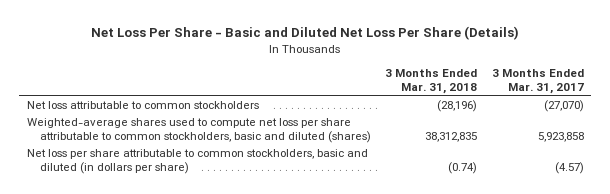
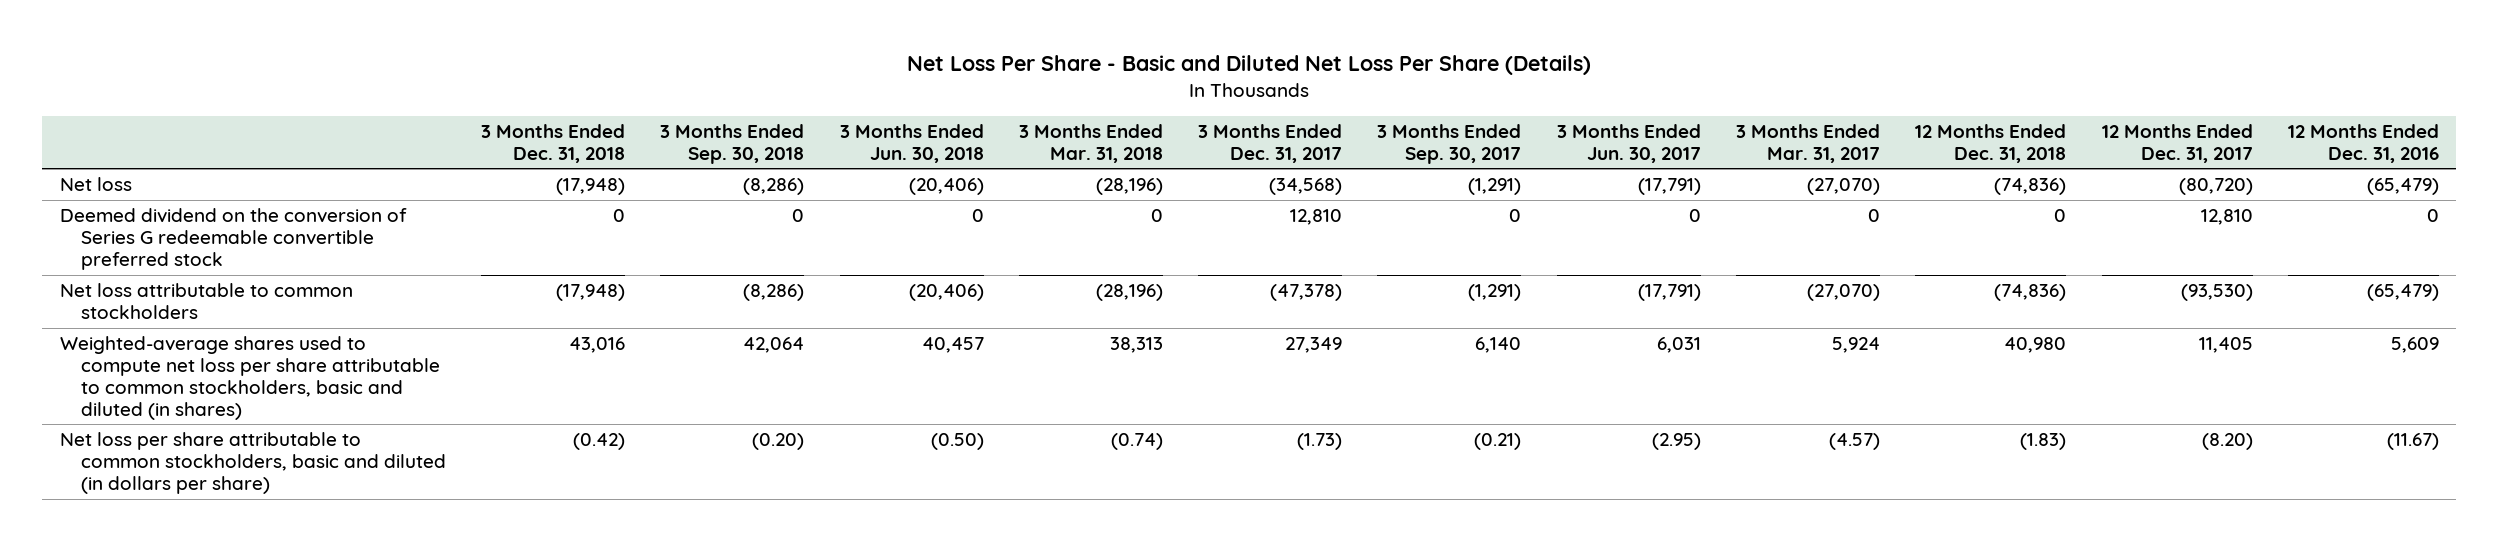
none -> [481,123,626,163] 3 Months Ended Dec. 31, 2018
none -> [660,123,805,164] 3 Months Ended Sep. 30, 2018
none -> [839,123,984,163] 3 Months Ended Jun. 30, 2018
none -> [1198,123,1343,163] 3 Months Ended Dec. 31, 2017
none -> [1377,123,1522,164] 3 Months Ended Sep. 30, 2017
none -> [1556,123,1701,163] 3 Months Ended Jun. 30, 2017
none -> [1915,123,2067,163] 12 Months Ended Dec. 31, 2018
none -> [2101,123,2253,163] 12 Months Ended Dec. 31, 2017
none -> [2287,123,2439,163] 12 Months Ended Dec. 31, 2016
none -> [59,177,132,192] Net loss
none -> [59,208,407,270] Deemed dividend on the conversion of Series G redeemable convertible preferred stock
[26,117,371,143] Weighted-average shares used to compute net loss per share attributable to common stockholders, basic and diluted (shares) -> [59,336,440,420] Weighted-average shares used to compute net loss per share attributable to common stockholders, basic and diluted (in shares)
[425,131,478,142] 38,312,835 -> [1109,337,1163,354] 38,313
[537,131,584,142] 5,923,858 -> [1832,337,1881,354] 5,924

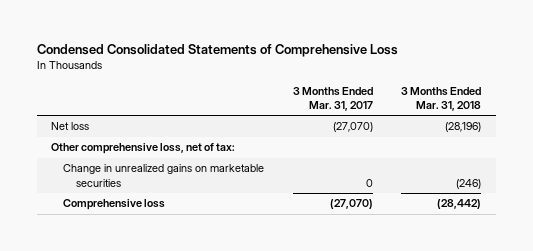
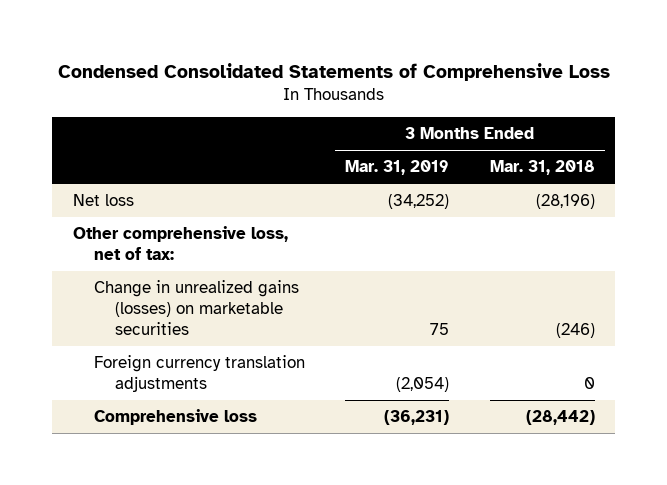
[292,86,373,111] 3 Months Ended Mar. 31, 2017 -> none
none -> [345,160,450,176] Mar. 31, 2019
[63,164,265,187] Change in unrealized gains on marketable securities -> [93,280,299,335] Change in unrealized gains (losses) on marketable securities
none -> [93,355,305,393] Foreign currency translation adjustments

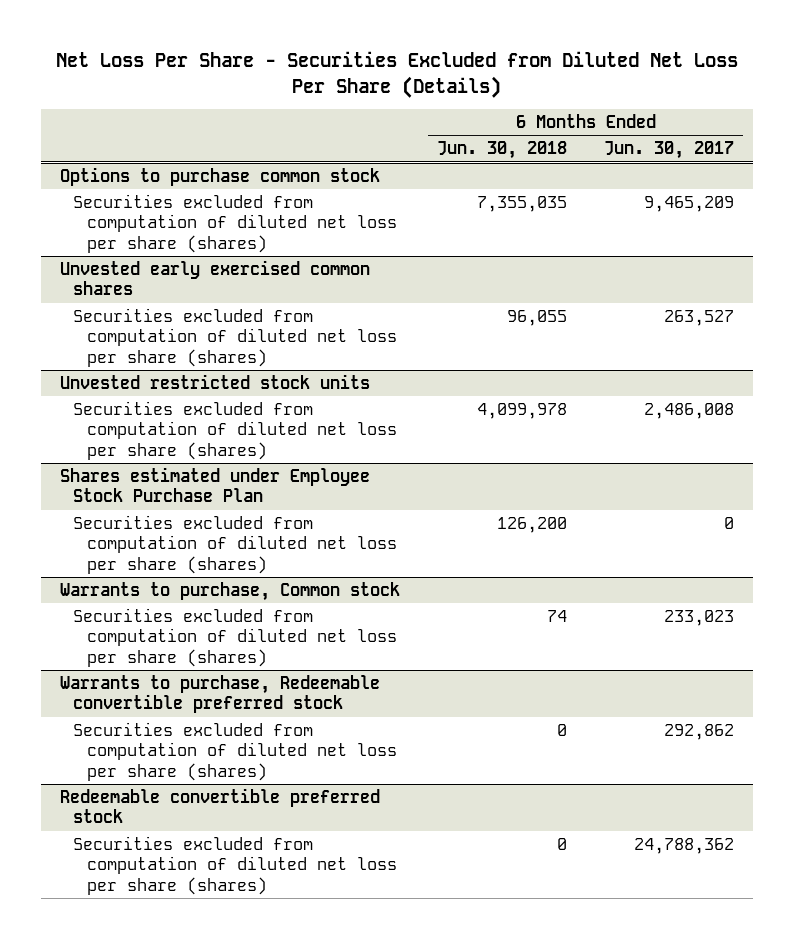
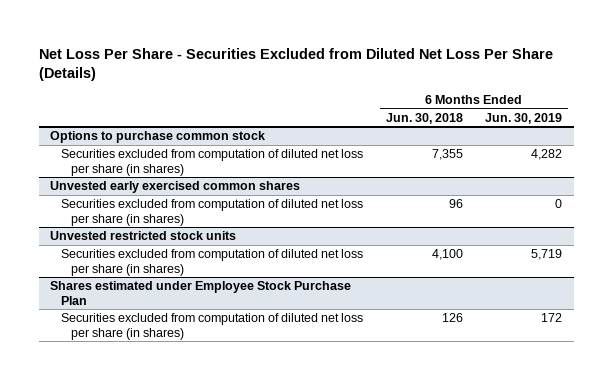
[604,141,735,160] Jun. 30, 2017 -> none
none -> [485,112,563,124] Jun. 30, 2019
[73,193,397,254] Securities excluded from computation of diluted net loss per share (shares) -> [60,149,363,176] Securities excluded from computation of diluted net loss per share (in shares)
[477,195,568,212] 7,355,035 -> [431,149,463,161] 7,355
[73,307,397,368] Securities excluded from computation of diluted net loss per share (shares) -> [60,199,363,226] Securities excluded from computation of diluted net loss per share (in shares)
[507,309,568,326] 96,055 -> [448,199,463,209] 96
[73,400,397,461] Securities excluded from computation of diluted net loss per share (shares) -> [60,249,363,276] Securities excluded from computation of diluted net loss per share (in shares)
[477,402,568,419] 4,099,978 -> [431,249,463,261] 4,100
[59,581,400,601] Warrants to purchase, Common stock -> none
[73,607,397,668] Securities excluded from computation of diluted net loss per share (shares) -> none
[59,674,380,714] Warrants to purchase, Redeemable convertible preferred stock -> none
[73,721,397,782] Securities excluded from computation of diluted net loss per share (shares) -> none
[59,787,380,824] Redeemable convertible preferred stock -> none
[73,835,397,896] Securities excluded from computation of diluted net loss per share (shares) -> none
[73,514,397,575] Securities excluded from computation of diluted net loss per share (shares) -> [60,313,363,340] Securities excluded from computation of diluted net loss per share (in shares)
[497,516,568,533] 126,200 -> [441,313,463,323] 126

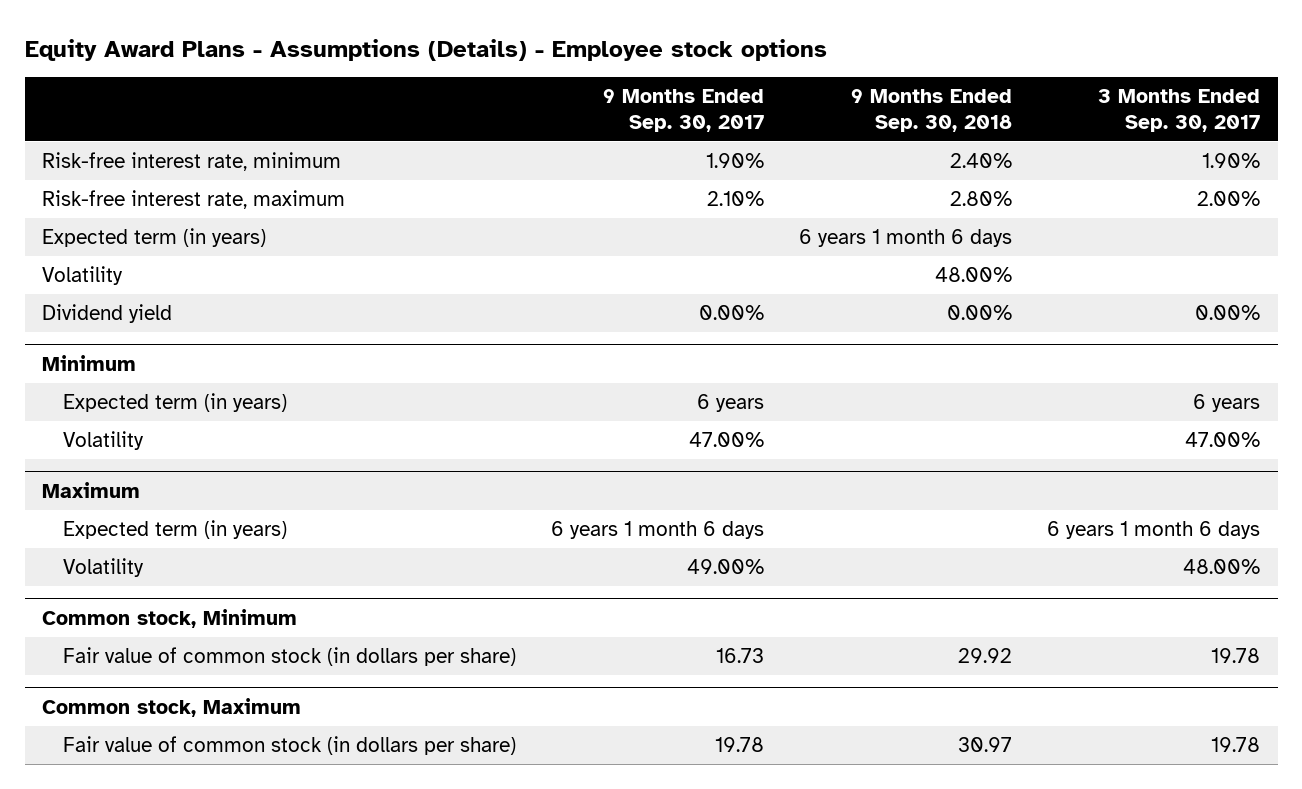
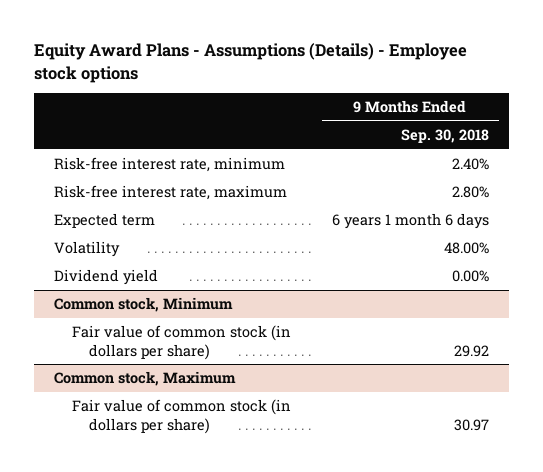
[602,89,764,132] 9 Months Ended Sep. 30, 2017 -> none
[1098,89,1261,132] 3 Months Ended Sep. 30, 2017 -> none
[42,227,267,247] Expected term (in years) -> [54,213,156,229] Expected term
[42,354,137,371] Minimum -> none
[62,392,287,412] Expected term (in years) -> none
[62,430,144,450] Volatility -> none
[42,481,141,498] Maximum -> none
[62,519,287,539] Expected term (in years) -> none
[62,557,144,577] Volatility -> none

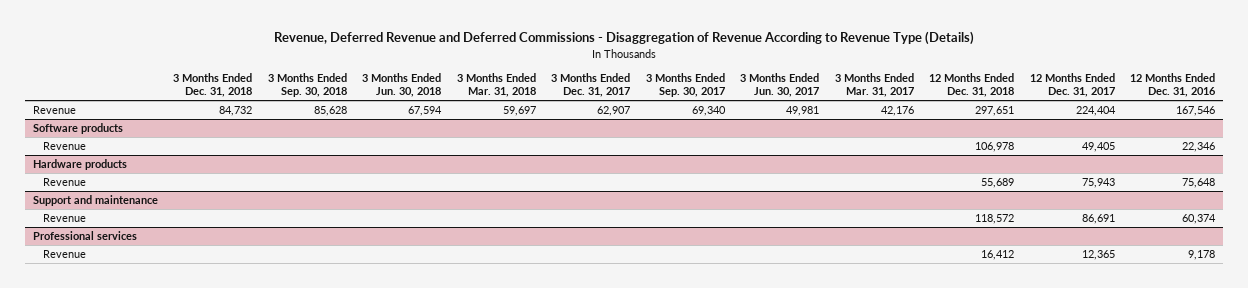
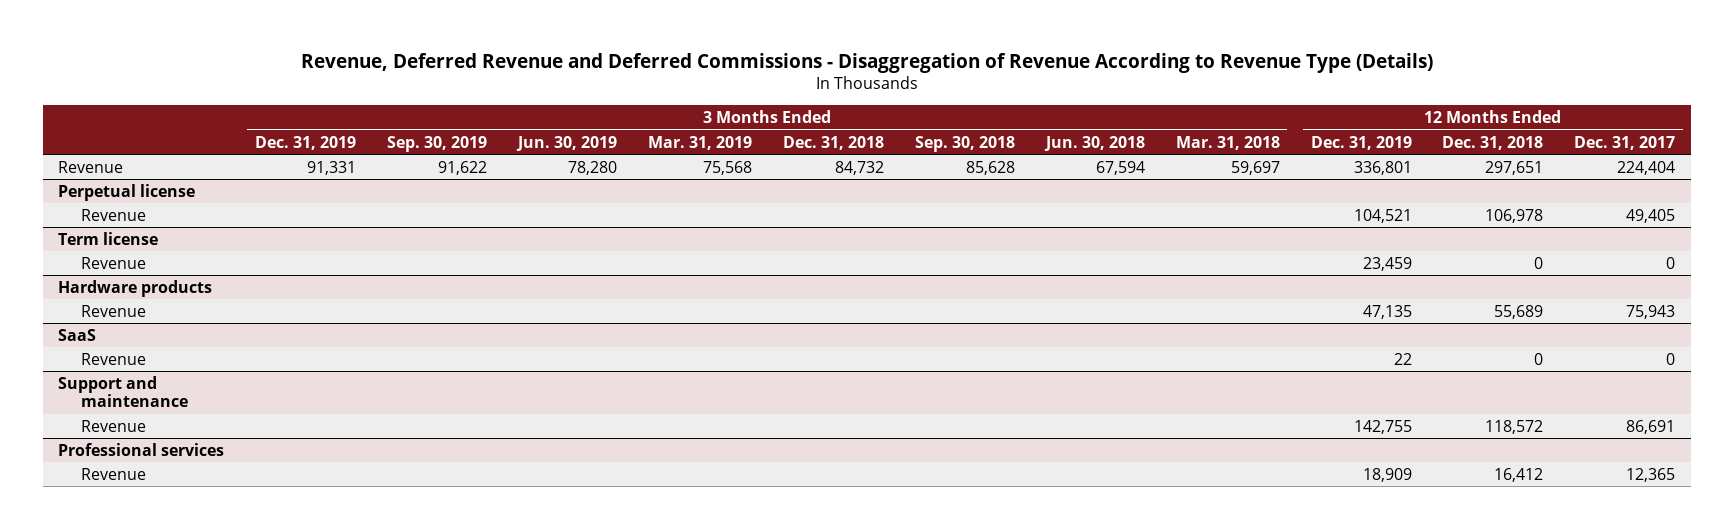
[551,72,631,98] 3 Months Ended Dec. 31, 2017 -> none
[645,72,725,98] 3 Months Ended Sep. 30, 2017 -> none
[740,72,820,98] 3 Months Ended Jun. 30, 2017 -> none
[834,72,914,98] 3 Months Ended Mar. 31, 2017 -> none
[1130,72,1217,98] 12 Months Ended Dec. 31, 2016 -> none
none -> [255,135,357,150] Dec. 31, 2019
none -> [387,135,488,152] Sep. 30, 2019
none -> [515,135,617,151] Jun. 30, 2019
none -> [647,135,752,150] Mar. 31, 2019
none -> [1310,135,1412,150] Dec. 31, 2019
[32,122,123,134] Software products -> [58,183,196,201] Perpetual license
none -> [58,231,159,245] Term license
none -> [80,256,146,269] Revenue
none -> [58,328,97,341] SaaS
none -> [80,352,146,365] Revenue

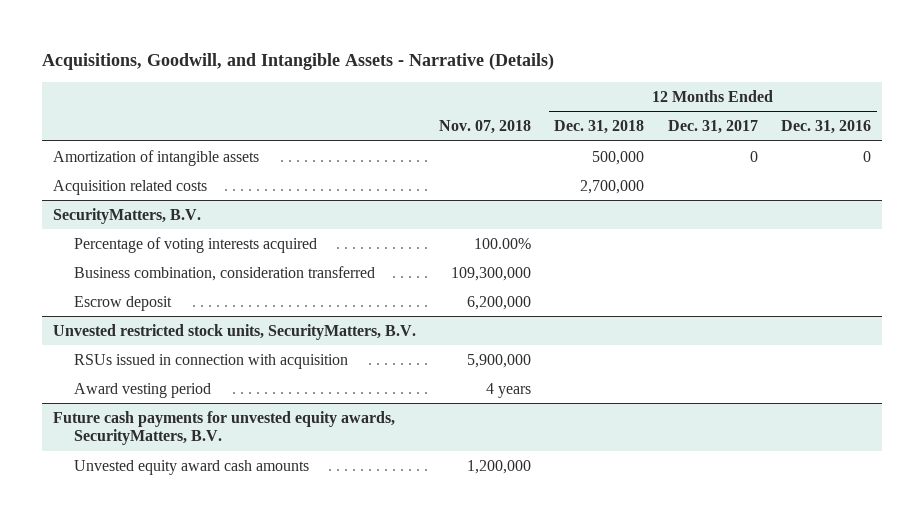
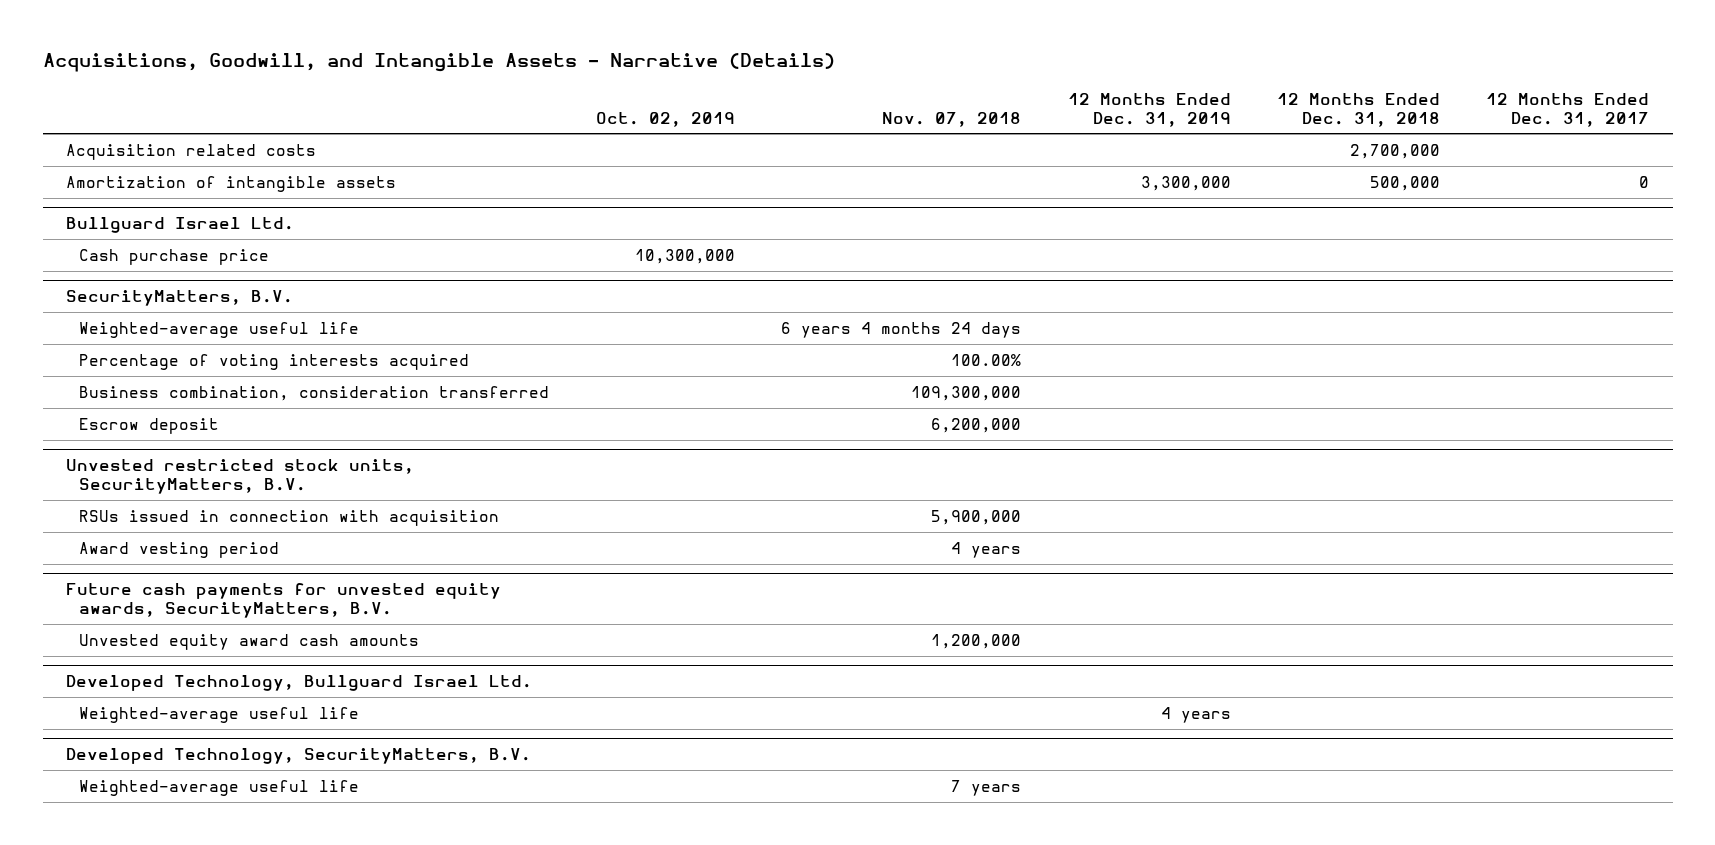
[780,120,871,135] Dec. 31, 2016 -> none
none -> [595,111,735,127] Oct. 02, 2019
none -> [1067,92,1231,127] 12 Months Ended Dec. 31, 2019
[53,149,260,166] Amortization of intangible assets -> [65,175,396,192] Amortization of intangible assets
none -> [65,217,294,234] Bullguard Israel Ltd.
none -> [79,248,270,265] Cash purchase price
none -> [79,321,360,338] Weighted-average useful life
none -> [65,675,532,692] Developed Technology, Bullguard Israel Ltd.
none -> [79,706,360,723] Weighted-average useful life
none -> [65,748,531,765] Developed Technology, SecurityMatters, B.V.
none -> [79,779,360,796] Weighted-average useful life

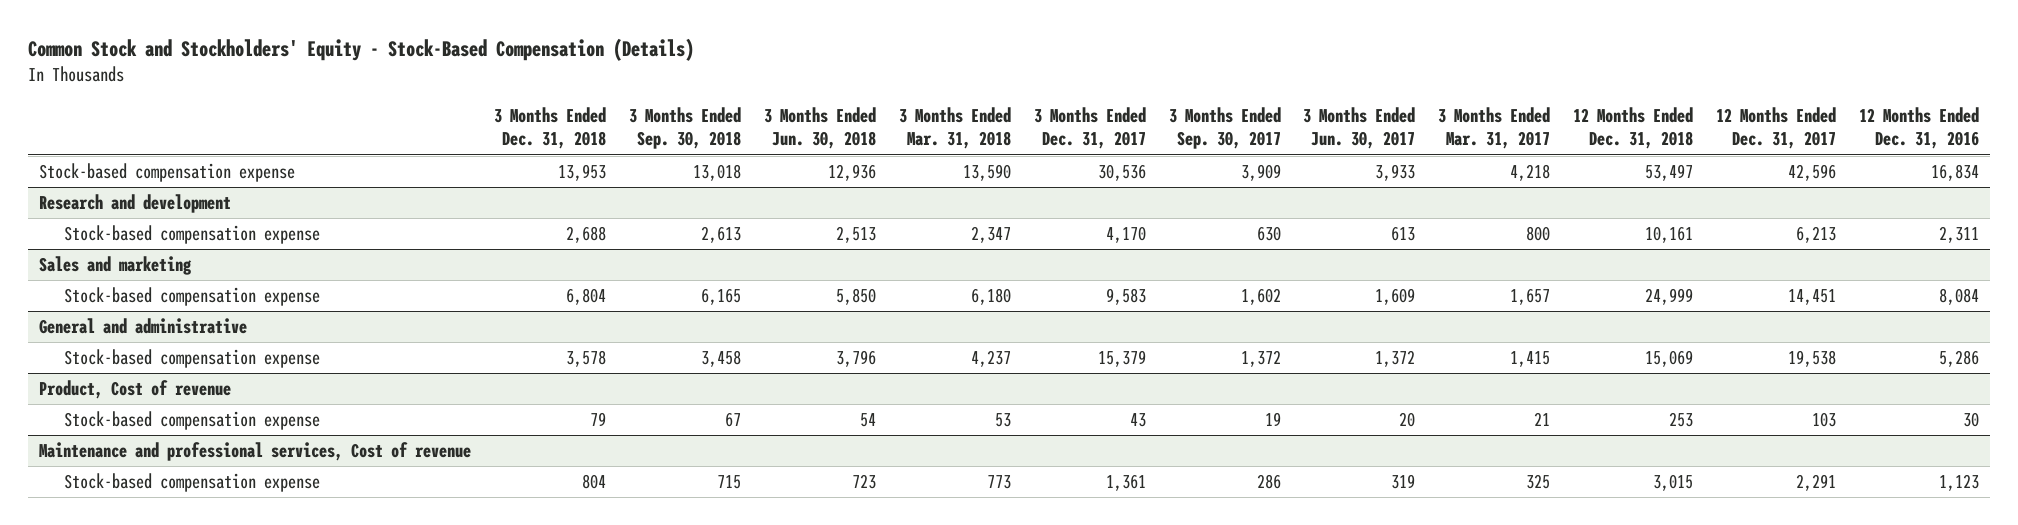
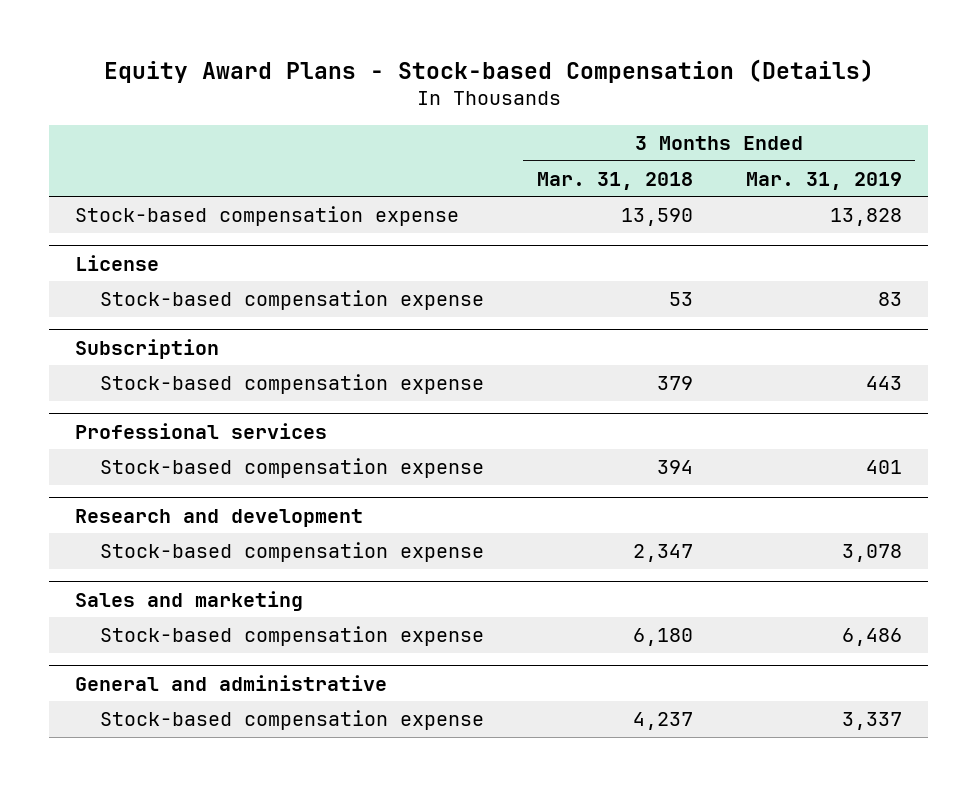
[27,38,694,62] Common Stock and Stockholders' Equity - Stock-Based Compensation (Details) -> [103,58,874,83] Equity Award Plans - Stock-based Compensation (Details)
[494,106,607,150] 3 Months Ended Dec. 31, 2018 -> none
[628,106,741,150] 3 Months Ended Sep. 30, 2018 -> none
[763,106,876,150] 3 Months Ended Jun. 30, 2018 -> none
[1033,106,1146,150] 3 Months Ended Dec. 31, 2017 -> none
[1168,106,1281,150] 3 Months Ended Sep. 30, 2017 -> none
[1303,106,1416,150] 3 Months Ended Jun. 30, 2017 -> none
[1438,106,1551,150] 3 Months Ended Mar. 31, 2017 -> none
[1573,106,1694,150] 12 Months Ended Dec. 31, 2018 -> none
[1716,106,1837,150] 12 Months Ended Dec. 31, 2017 -> none
[1859,106,1980,150] 12 Months Ended Dec. 31, 2016 -> none
none -> [745,171,902,190] Mar. 31, 2019
none -> [75,254,160,271] License
none -> [99,290,484,311] Stock-based compensation expense
none -> [75,338,220,359] Subscription
none -> [99,374,484,395] Stock-based compensation expense
none -> [75,422,328,439] Professional services
none -> [99,458,484,479] Stock-based compensation expense
[39,380,232,400] Product, Cost of revenue -> none
[64,411,321,431] Stock-based compensation expense -> none
[39,442,472,462] Maintenance and professional services, Cost of revenue -> none
[64,473,321,493] Stock-based compensation expense -> none

